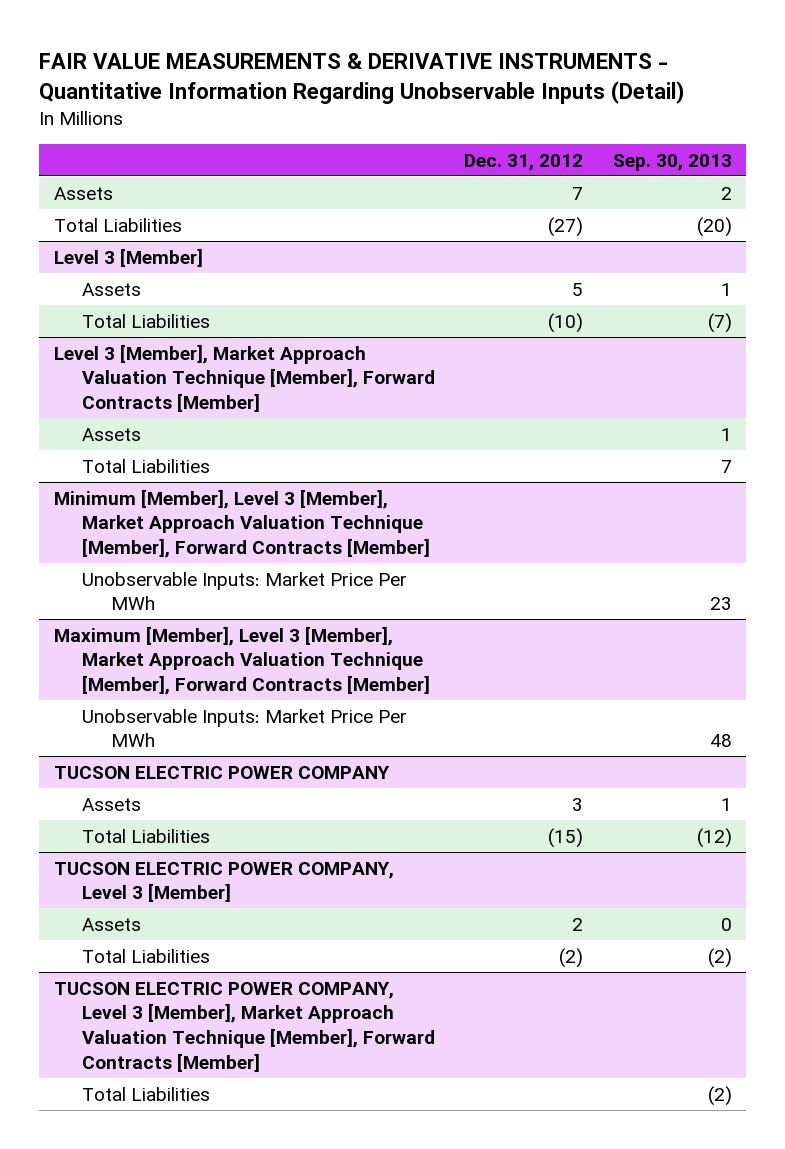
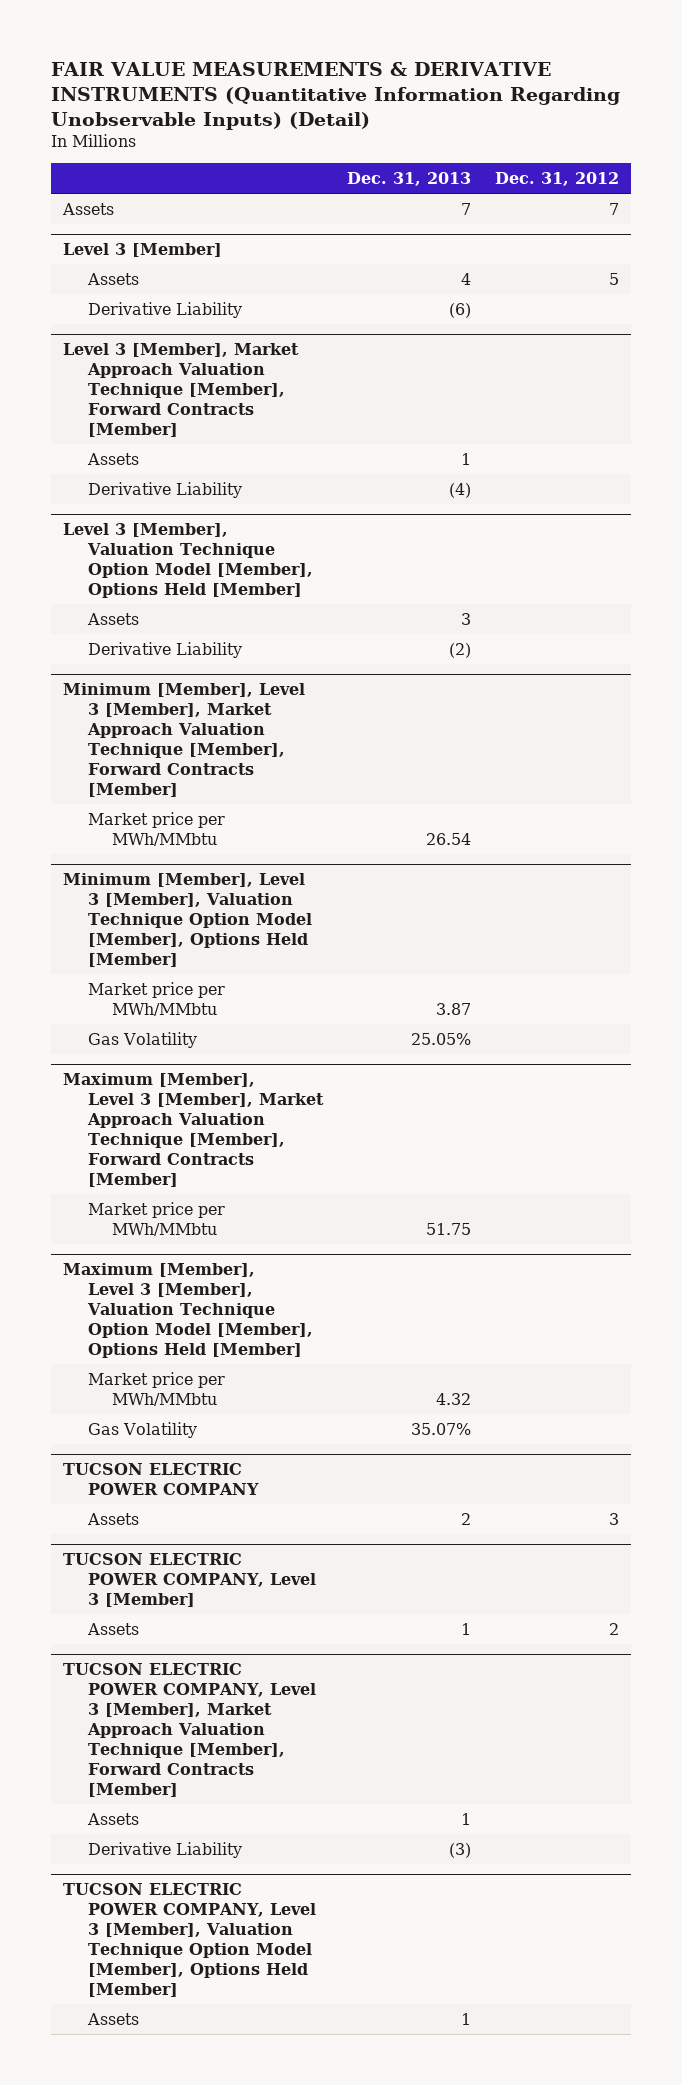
[39,53,686,104] FAIR VALUE MEASUREMENTS & DERIVATIVE INSTRUMENTS - Quantitative Information Regarding Unobservable Inputs (Detail) -> [50,61,620,130] FAIR VALUE MEASUREMENTS & DERIVATIVE INSTRUMENTS (Quantitative Information Regarding Unobservable Inputs) (Detail)
[612,153,732,171] Sep. 30, 2013 -> none
none -> [346,172,471,187] Dec. 31, 2013
[53,217,182,232] Total Liabilities -> none
[82,313,211,328] Total Liabilities -> none
none -> [87,301,242,318] Derivative Liability
[82,458,211,473] Total Liabilities -> none
none -> [87,481,242,498] Derivative Liability
none -> [62,522,313,599] Level 3 [Member], Valuation Technique Option Model [Member], Options Held [Member]
none -> [86,612,139,625] Assets
none -> [87,641,242,658] Derivative Liability
[82,571,408,611] Unobservable Inputs: Market Price Per MWh -> [87,811,225,846] Market price per MWh/MMbtu
none -> [62,872,312,968] Minimum [Member], Level 3 [Member], Valuation Technique Option Model [Member], Options Held [Member]
none -> [87,981,225,1016] Market price per MWh/MMbtu
none -> [87,1031,197,1048] Gas Volatility
[82,708,408,748] Unobservable Inputs: Market Price Per MWh -> [87,1201,225,1236] Market price per MWh/MMbtu
none -> [62,1262,313,1359] Maximum [Member], Level 3 [Member], Valuation Technique Option Model [Member], Options Held [Member]
none -> [87,1371,225,1406] Market price per MWh/MMbtu
none -> [87,1421,197,1438] Gas Volatility
[82,828,211,843] Total Liabilities -> none
[82,948,211,963] Total Liabilities -> none
[82,1086,211,1101] Total Liabilities -> none
none -> [86,1812,139,1825] Assets
none -> [87,1841,242,1858] Derivative Liability
none -> [62,1882,316,1998] TUCSON ELECTRIC POWER COMPANY, Level 3 [Member], Valuation Technique Option Model [Member], Options Held [Member]
none -> [86,2012,139,2025] Assets

